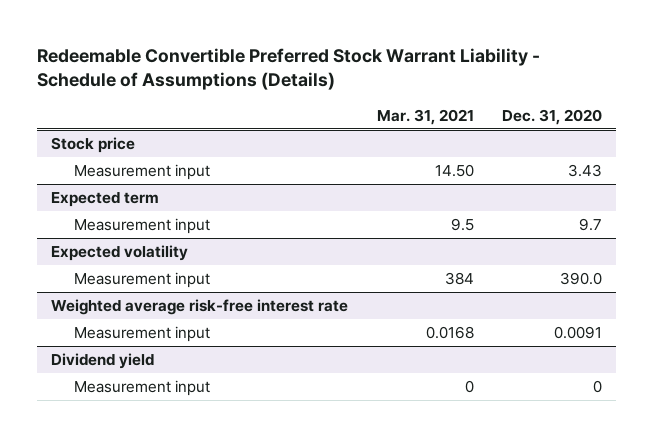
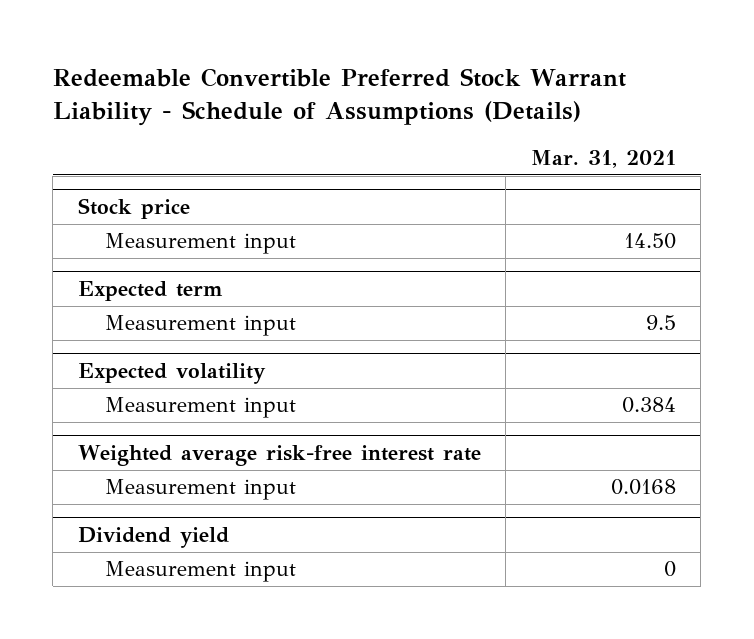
[501,108,602,125] Dec. 31, 2020 -> none
[444,272,474,286] 384 -> [621,397,676,414] 0.384

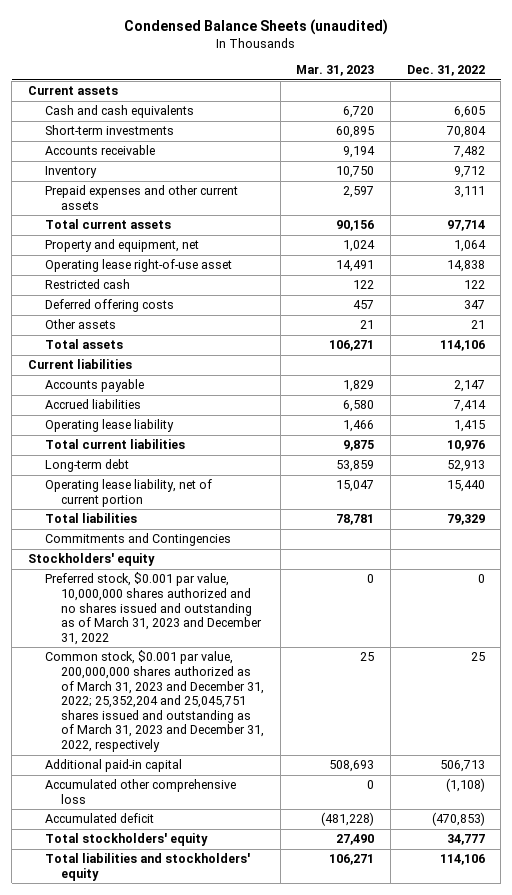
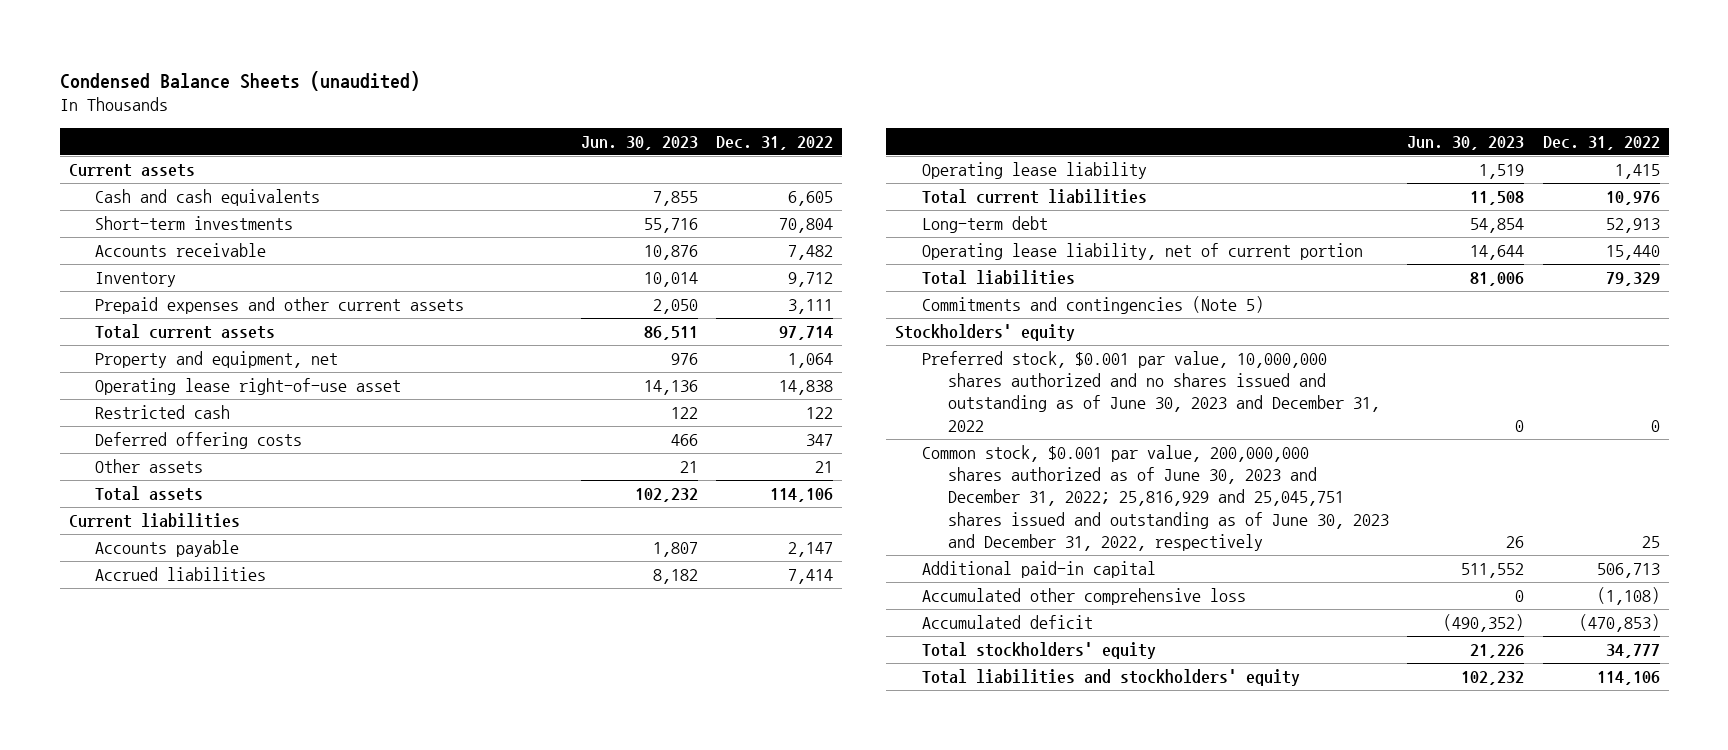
[296,65,375,77] Mar. 31, 2023 -> none
none -> [581,135,699,150] Jun. 30, 2023
[44,533,231,547] Commitments and Contingencies -> [921,296,1264,315] Commitments and contingencies (Note 5)
[44,572,263,645] Preferred stock, $0.001 par value, 10,000,000 shares authorized and no shares issued and outstanding as of March 31, 2023 and December 31, 2022 -> [921,351,1381,432] Preferred stock, $0.001 par value, 10,000,000 shares authorized and no shares issued and outstanding as of June 30, 2023 and December 31, 2022
[44,650,265,753] Common stock, $0.001 par value, 200,000,000 shares authorized as of March 31, 2023 and December 31, 2022; 25,352,204 and 25,045,751 shares issued and outstanding as of March 31, 2023 and December 31, 2022, respectively -> [921,445,1390,551] Common stock, $0.001 par value, 200,000,000 shares authorized as of June 30, 2023 and December 31, 2022; 25,816,929 and 25,045,751 shares issued and outstanding as of June 30, 2023 and December 31, 2022, respectively

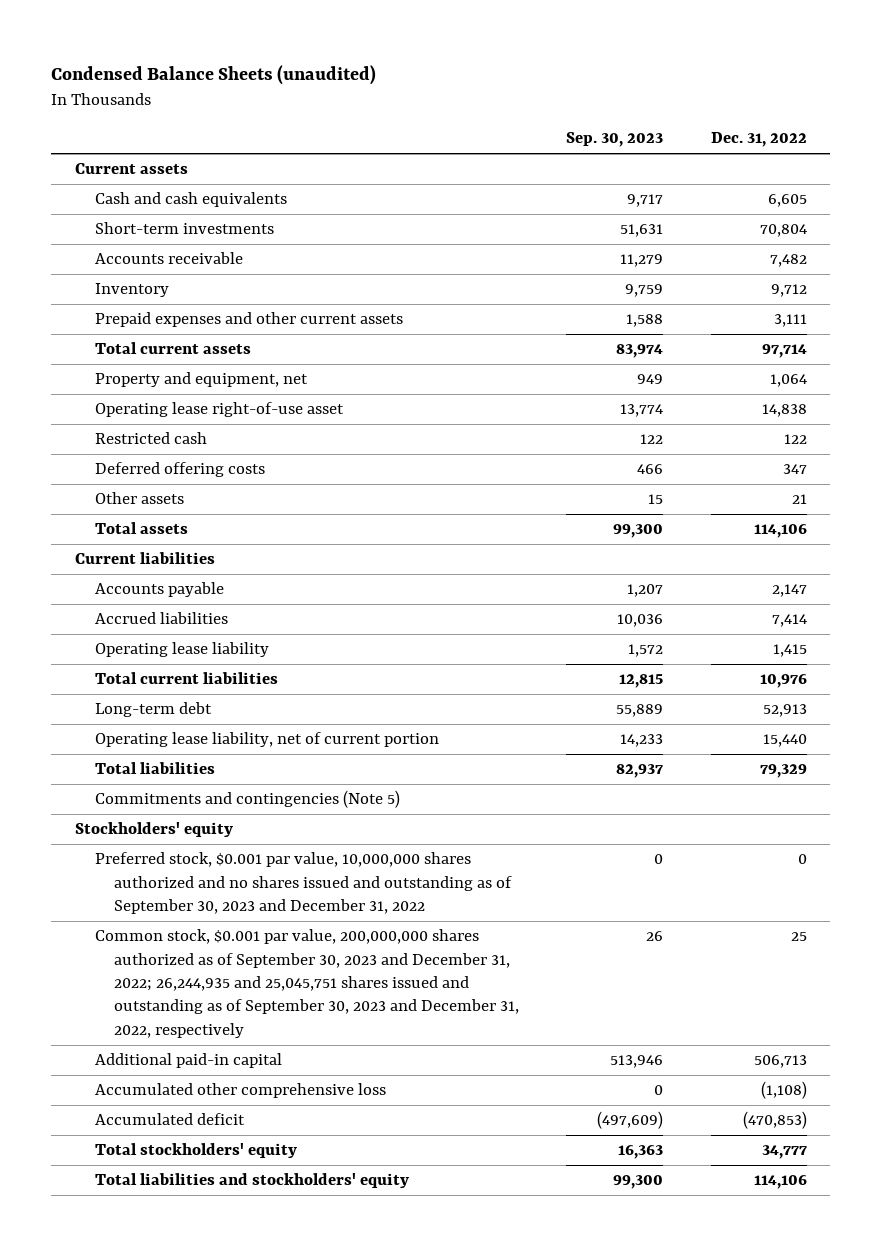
[581,135,699,150] Jun. 30, 2023 -> none
none -> [566,132,664,148] Sep. 30, 2023
[921,351,1381,432] Preferred stock, $0.001 par value, 10,000,000 shares authorized and no shares issued and outstanding as of June 30, 2023 and December 31, 2022 -> [94,852,513,915] Preferred stock, $0.001 par value, 10,000,000 shares authorized and no shares issued and outstanding as of September 30, 2023 and December 31, 2022
[921,445,1390,551] Common stock, $0.001 par value, 200,000,000 shares authorized as of June 30, 2023 and December 31, 2022; 25,816,929 and 25,045,751 shares issued and outstanding as of June 30, 2023 and December 31, 2022, respectively -> [94,929,520,1038] Common stock, $0.001 par value, 200,000,000 shares authorized as of September 30, 2023 and December 31, 2022; 26,244,935 and 25,045,751 shares issued and outstanding as of September 30, 2023 and December 31, 2022, respectively

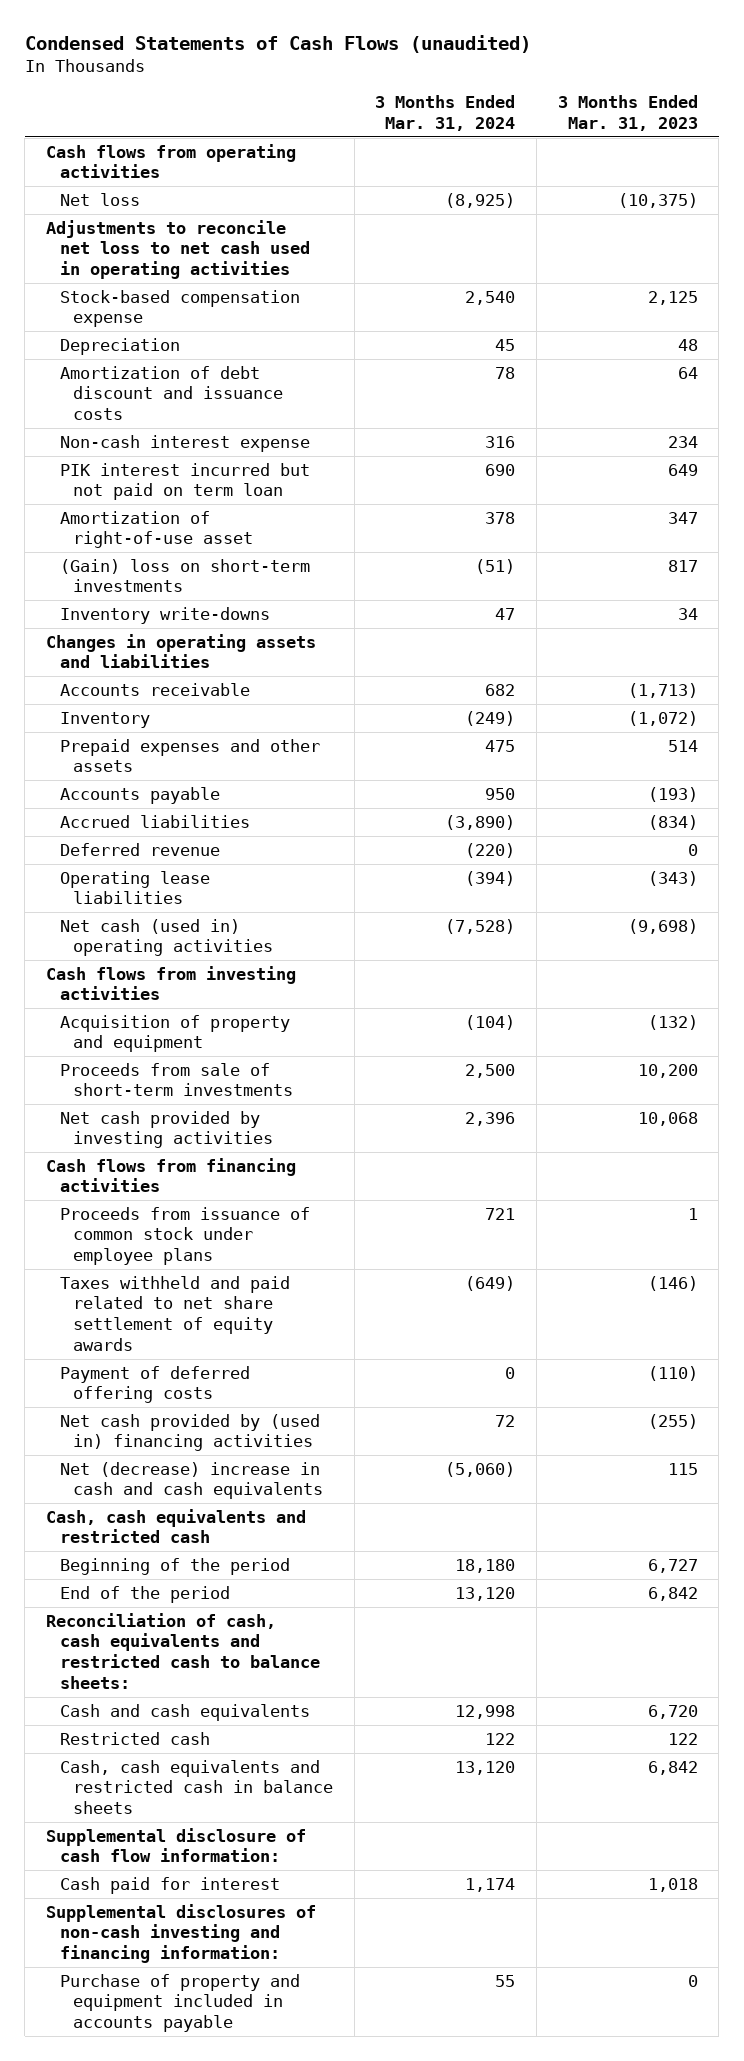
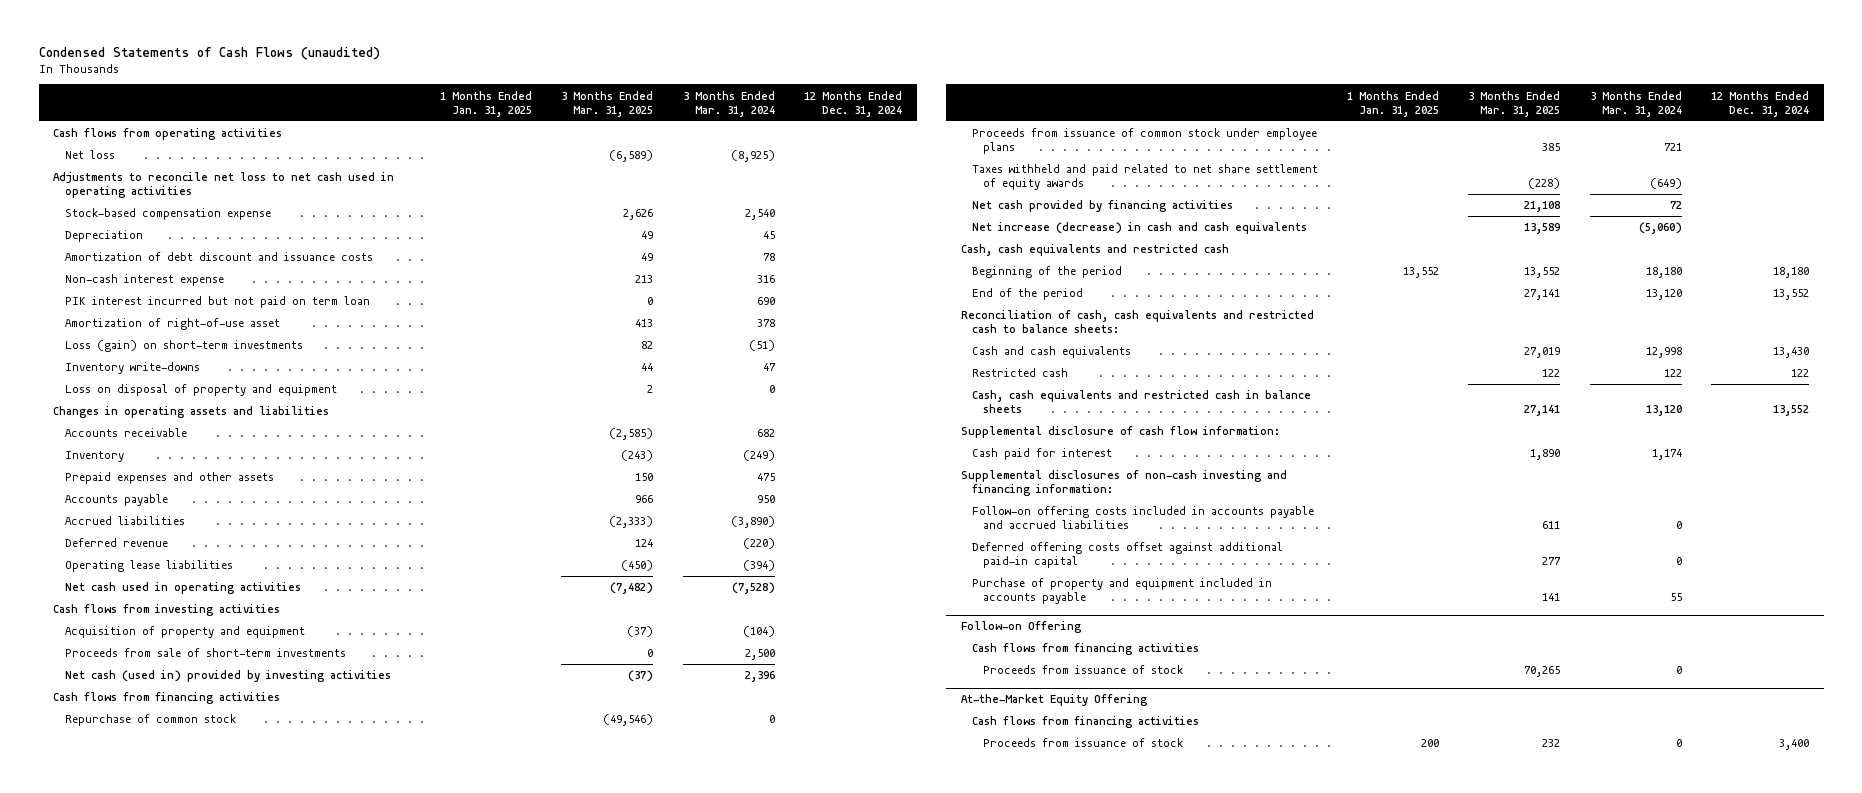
[557,95,698,132] 3 Months Ended Mar. 31, 2023 -> none
none -> [439,90,532,117] 1 Months Ended Jan. 31, 2025
none -> [561,90,654,117] 3 Months Ended Mar. 31, 2025
none -> [803,90,902,117] 12 Months Ended Dec. 31, 2024
[59,558,310,593] (Gain) loss on short-term investments -> [64,340,303,353] Loss (gain) on short-term investments
none -> [64,384,337,397] Loss on disposal of property and equipment
[59,918,274,957] Net cash (used in) operating activities -> [64,582,301,595] Net cash used in operating activities
[59,1110,274,1149] Net cash provided by investing activities -> [64,670,391,683] Net cash (used in) provided by investing activities
none -> [64,714,236,727] Repurchase of common stock
[59,1365,250,1404] Payment of deferred offering costs -> none
[59,1413,320,1452] Net cash provided by (used in) financing activities -> [971,200,1233,213] Net cash provided by financing activities
[59,1461,324,1500] Net (decrease) increase in cash and cash equivalents -> [971,222,1307,235] Net increase (decrease) in cash and cash equivalents
none -> [971,506,1314,530] Follow-on offering costs included in accounts payable and accrued liabilities
none -> [971,542,1283,569] Deferred offering costs offset against additional paid-in capital
none -> [960,621,1081,634] Follow-on Offering
none -> [971,643,1199,656] Cash flows from financing activities
none -> [982,665,1183,675] Proceeds from issuance of stock
none -> [960,694,1147,707] At-the-Market Equity Offering
none -> [971,716,1199,729] Cash flows from financing activities
none -> [982,738,1183,748] Proceeds from issuance of stock

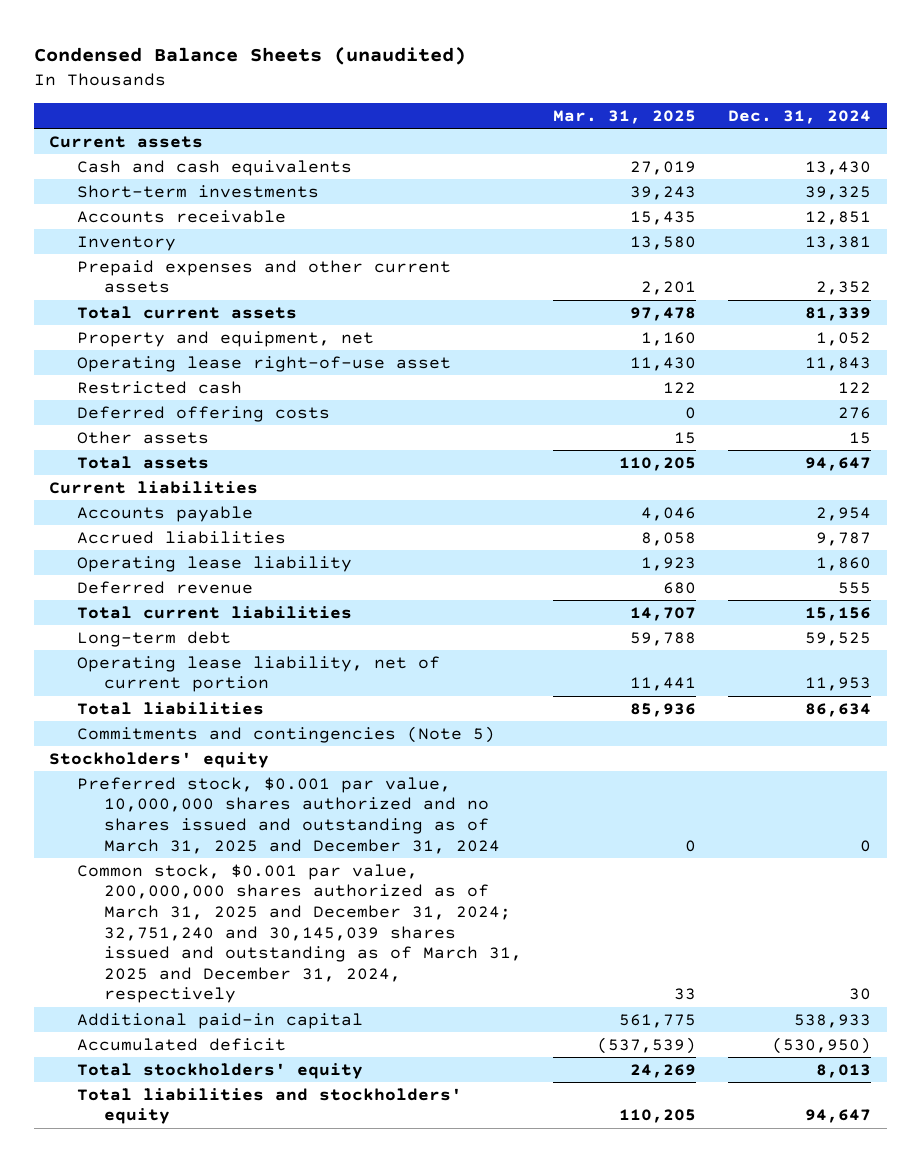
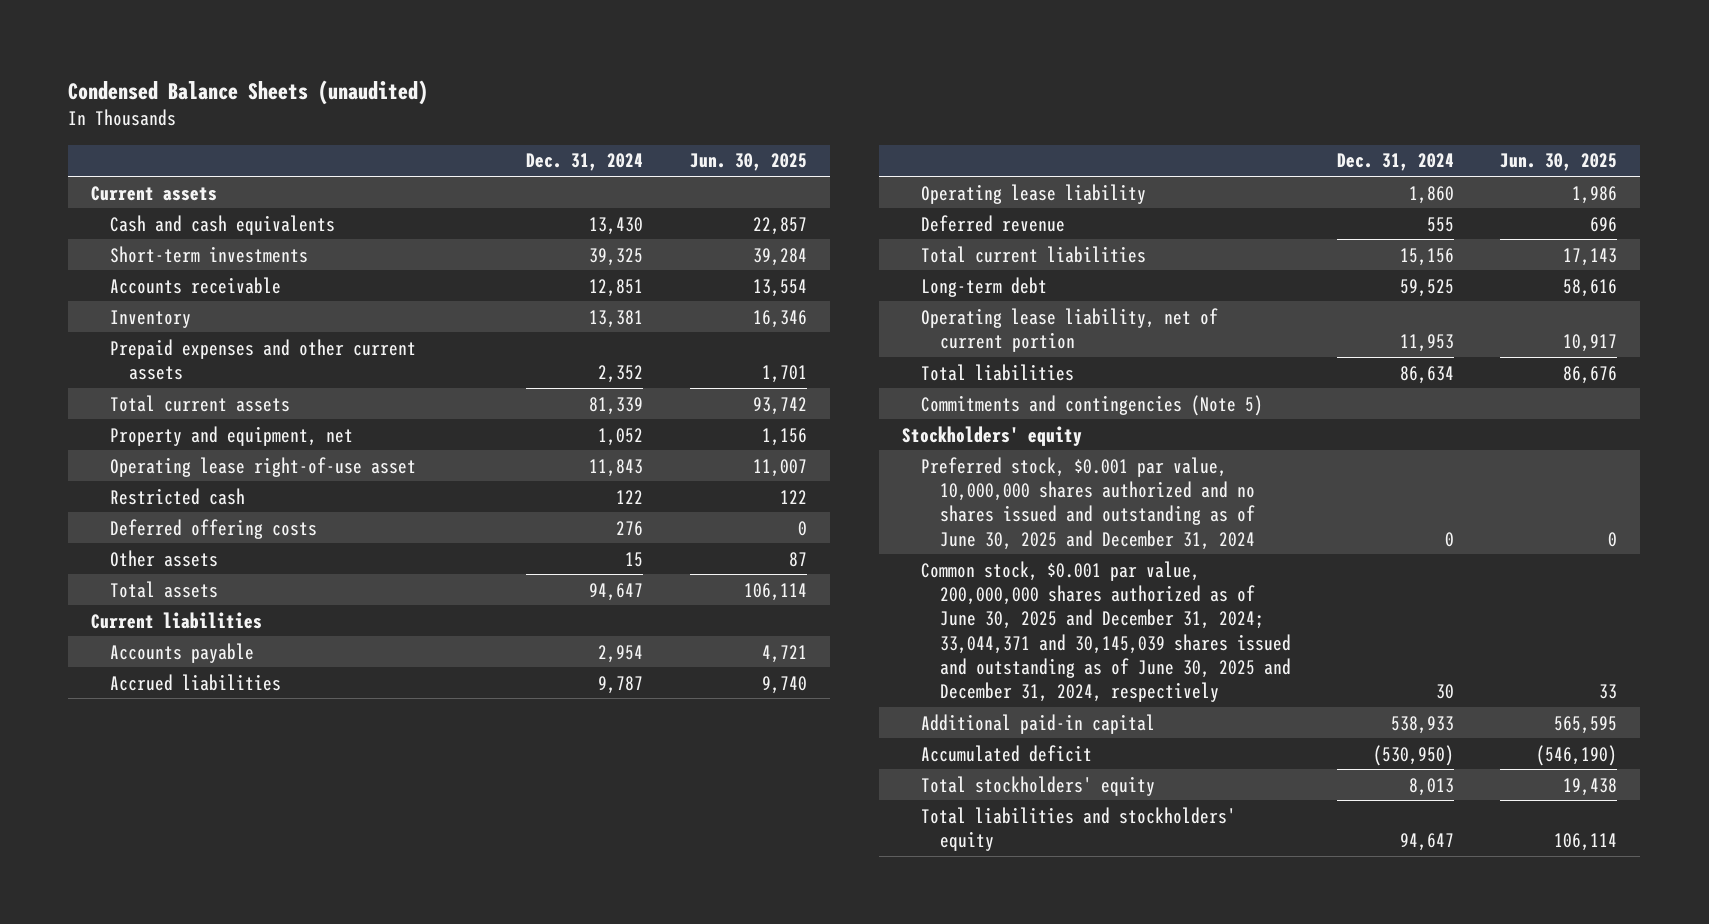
[553,110,697,125] Mar. 31, 2025 -> none
none -> [689,153,807,172] Jun. 30, 2025
[76,776,500,854] Preferred stock, $0.001 par value, 10,000,000 shares authorized and no shares issued and outstanding as of March 31, 2025 and December 31, 2024 -> [920,456,1255,550] Preferred stock, $0.001 par value, 10,000,000 shares authorized and no shares issued and outstanding as of June 30, 2025 and December 31, 2024
[76,863,522,1004] Common stock, $0.001 par value, 200,000,000 shares authorized as of March 31, 2025 and December 31, 2024; 32,751,240 and 30,145,039 shares issued and outstanding as of March 31, 2025 and December 31, 2024, respectively -> [920,560,1291,703] Common stock, $0.001 par value, 200,000,000 shares authorized as of June 30, 2025 and December 31, 2024; 33,044,371 and 30,145,039 shares issued and outstanding as of June 30, 2025 and December 31, 2024, respectively

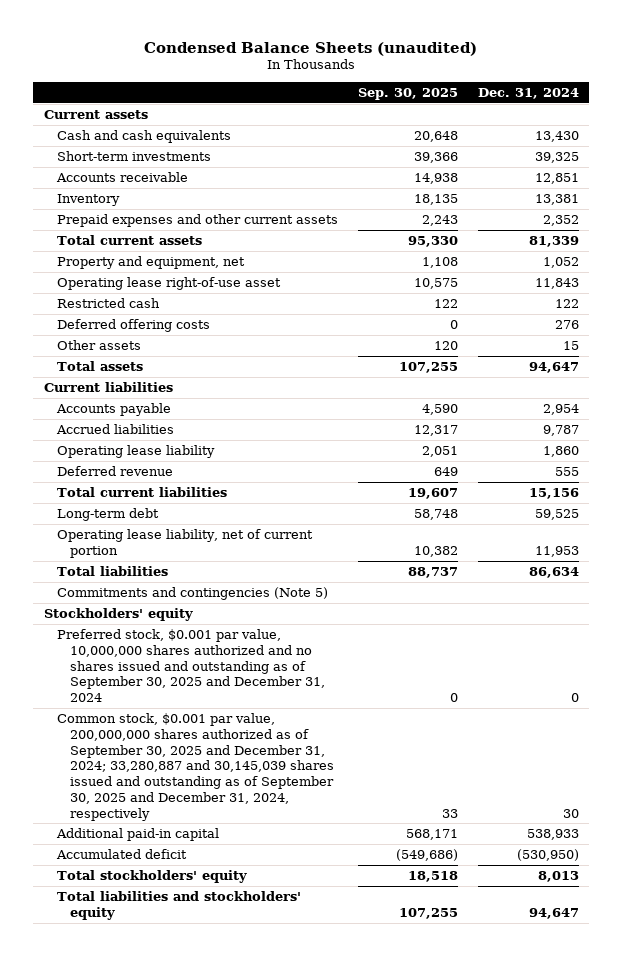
[689,153,807,172] Jun. 30, 2025 -> none
none -> [358,87,459,100] Sep. 30, 2025
[920,456,1255,550] Preferred stock, $0.001 par value, 10,000,000 shares authorized and no shares issued and outstanding as of June 30, 2025 and December 31, 2024 -> [56,628,326,703] Preferred stock, $0.001 par value, 10,000,000 shares authorized and no shares issued and outstanding as of September 30, 2025 and December 31, 2024
[920,560,1291,703] Common stock, $0.001 par value, 200,000,000 shares authorized as of June 30, 2025 and December 31, 2024; 33,044,371 and 30,145,039 shares issued and outstanding as of June 30, 2025 and December 31, 2024, respectively -> [56,712,335,821] Common stock, $0.001 par value, 200,000,000 shares authorized as of September 30, 2025 and December 31, 2024; 33,280,887 and 30,145,039 shares issued and outstanding as of September 30, 2025 and December 31, 2024, respectively

